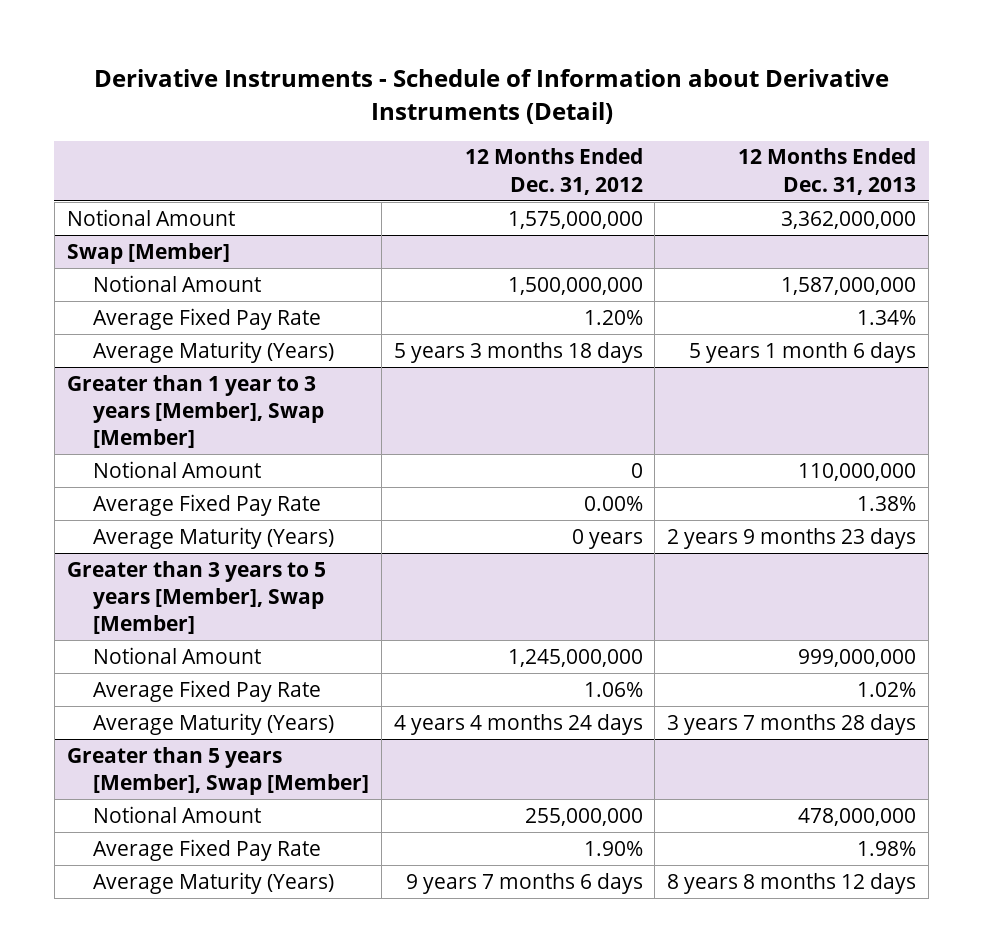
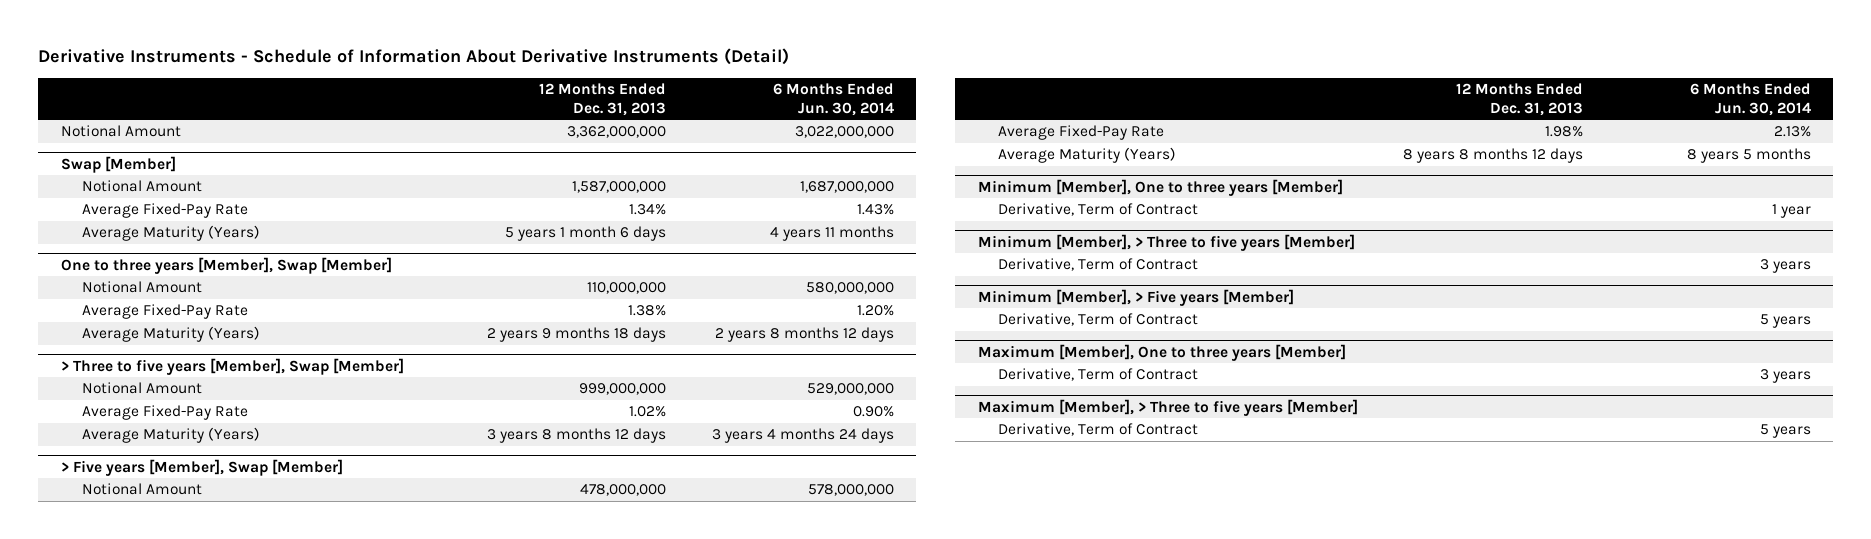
[93,69,889,124] Derivative Instruments - Schedule of Information about Derivative Instruments (Detail) -> [38,48,790,66] Derivative Instruments - Schedule of Information About Derivative Instruments (Detail)
[464,148,643,195] 12 Months Ended Dec. 31, 2012 -> none
none -> [772,83,894,116] 6 Months Ended Jun. 30, 2014
[92,307,321,330] Average Fixed Pay Rate -> [81,203,248,219] Average Fixed-Pay Rate
[66,374,324,449] Greater than 1 year to 3 years [Member], Swap [Member] -> none
none -> [60,256,392,274] One to three years [Member], Swap [Member]
[66,560,326,635] Greater than 3 years to 5 years [Member], Swap [Member] -> none
[92,493,321,516] Average Fixed Pay Rate -> [81,304,248,320] Average Fixed-Pay Rate
[667,527,917,549] 2 years 9 months 23 days -> [487,327,667,343] 2 years 9 months 18 days
none -> [60,357,404,375] > Three to five years [Member], Swap [Member]
[66,746,369,796] Greater than 5 years [Member], Swap [Member] -> none
[92,679,321,702] Average Fixed Pay Rate -> [81,405,248,421] Average Fixed-Pay Rate
[667,713,917,735] 3 years 7 months 28 days -> [487,428,667,444] 3 years 8 months 12 days
none -> [60,458,343,476] > Five years [Member], Swap [Member]
[92,838,321,861] Average Fixed Pay Rate -> [998,125,1165,141] Average Fixed-Pay Rate
none -> [977,178,1343,196] Minimum [Member], One to three years [Member]
none -> [998,203,1199,217] Derivative, Term of Contract
none -> [977,233,1355,251] Minimum [Member], > Three to five years [Member]
none -> [998,258,1199,272] Derivative, Term of Contract
none -> [977,288,1294,306] Minimum [Member], > Five years [Member]
none -> [998,313,1199,327] Derivative, Term of Contract
none -> [977,343,1346,361] Maximum [Member], One to three years [Member]
none -> [998,368,1199,382] Derivative, Term of Contract
none -> [977,398,1358,416] Maximum [Member], > Three to five years [Member]
none -> [998,423,1199,437] Derivative, Term of Contract

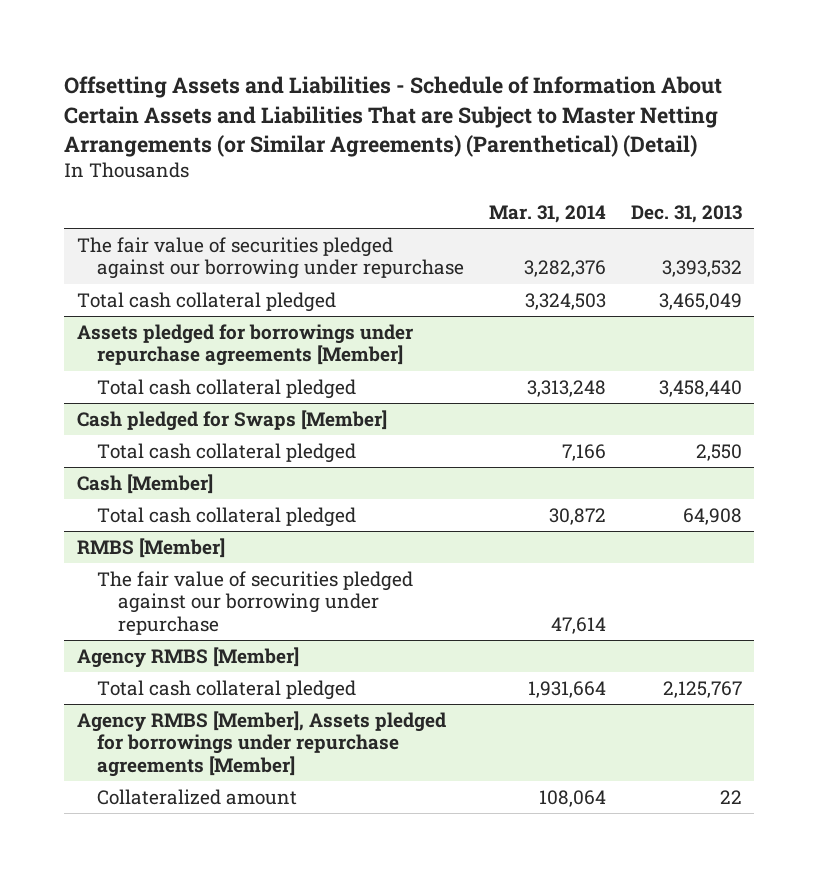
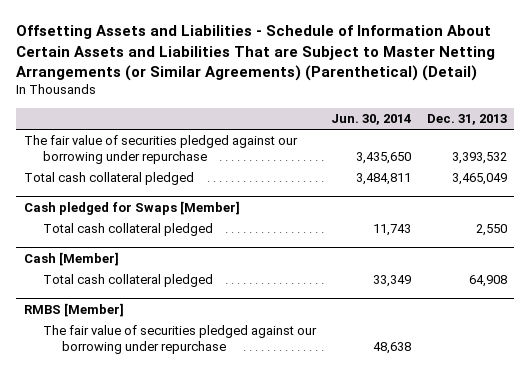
[489,204,607,223] Mar. 31, 2014 -> none
none -> [331,114,412,126] Jun. 30, 2014
[76,323,413,367] Assets pledged for borrowings under repurchase agreements [Member] -> none
[97,378,357,399] Total cash collateral pledged -> none
[76,646,299,668] Agency RMBS [Member] -> none
[97,679,357,700] Total cash collateral pledged -> none
[76,710,446,777] Agency RMBS [Member], Assets pledged for borrowings under repurchase agreements [Member] -> none
[97,788,298,805] Collateralized amount -> none

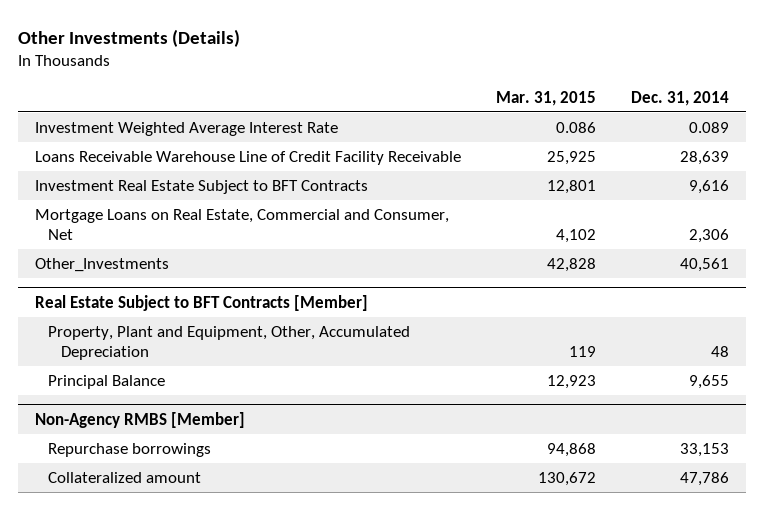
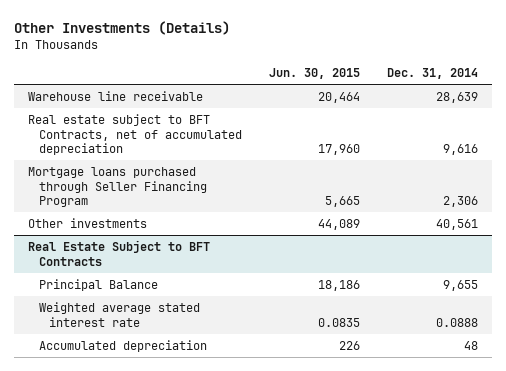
[496,90,597,106] Mar. 31, 2015 -> none
none -> [268,67,360,79] Jun. 30, 2015
[35,121,339,136] Investment Weighted Average Interest Rate -> none
[48,325,411,360] Property, Plant and Equipment, Other, Accumulated Depreciation -> none
[35,150,462,165] Loans Receivable Warehouse Line of Credit Facility Receivable -> [27,91,203,102] Warehouse line receivable
[35,179,369,194] Investment Real Estate Subject to BFT Contracts -> [27,114,242,156] Real estate subject to BFT Contracts, net of accumulated depreciation
[35,208,450,240] Mortgage Loans on Real Estate, Commercial and Consumer, Net -> [27,167,207,208] Mortgage loans purchased through Seller Financing Program
[35,257,170,272] Other_Investments -> [27,218,147,229] Other investments
[35,294,369,311] Real Estate Subject to BFT Contracts [Member] -> [27,240,210,266] Real Estate Subject to BFT Contracts
[35,411,246,428] Non-Agency RMBS [Member] -> none
[48,442,212,457] Repurchase borrowings -> none
[48,471,202,483] Collateralized amount -> none
none -> [38,302,200,327] Weighted average stated interest rate
none -> [38,340,207,353] Accumulated depreciation

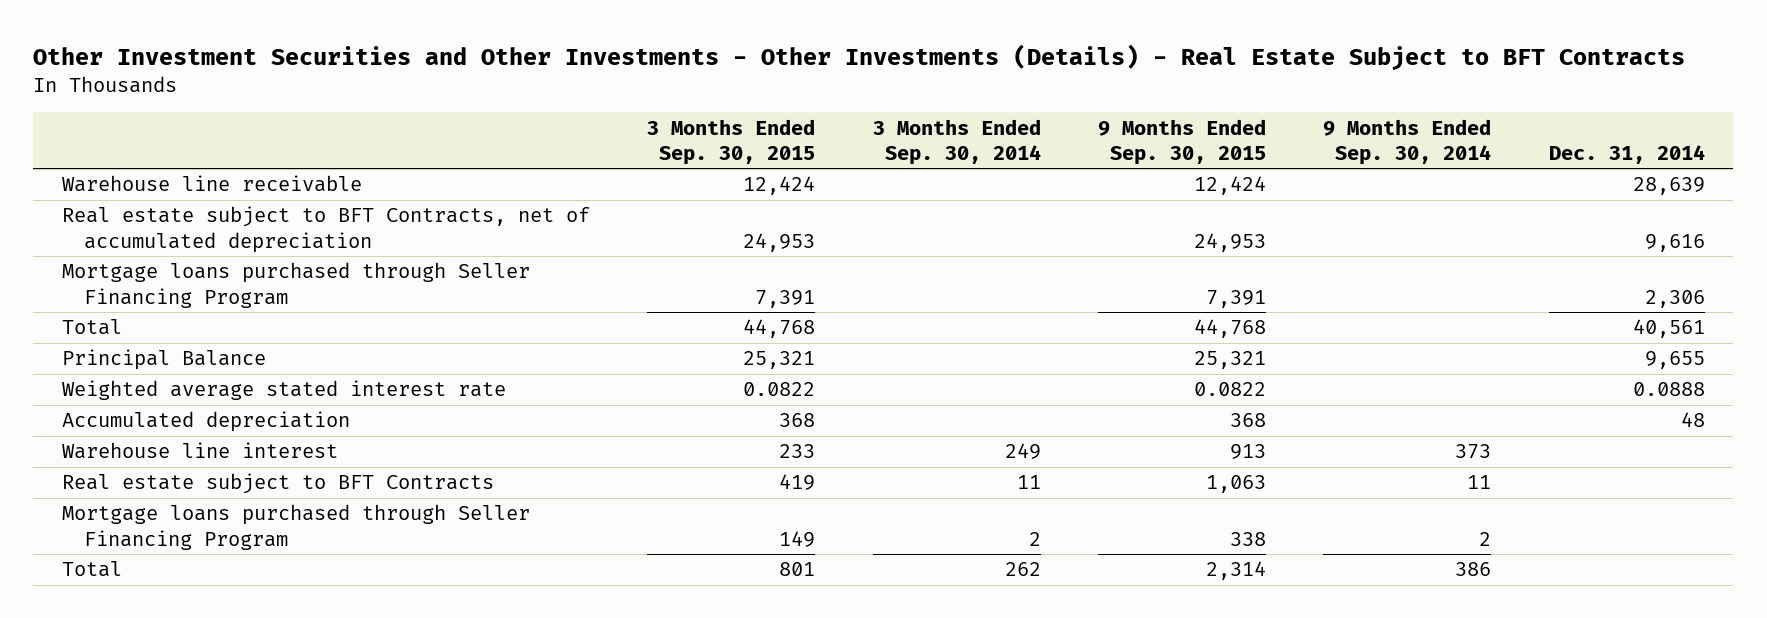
[14,20,231,35] Other Investments (Details) -> [33,43,1686,70] Other Investment Securities and Other Investments - Other Investments (Details) - Real Estate Subject to BFT Contracts
[268,67,360,79] Jun. 30, 2015 -> none
none -> [647,118,816,165] 3 Months Ended Sep. 30, 2015
none -> [872,118,1041,165] 3 Months Ended Sep. 30, 2014
none -> [1098,118,1267,165] 9 Months Ended Sep. 30, 2015
none -> [1323,118,1492,165] 9 Months Ended Sep. 30, 2014
[27,240,210,266] Real Estate Subject to BFT Contracts -> none
[27,218,147,229] Other investments -> [62,319,123,336] Total
none -> [62,442,339,460] Warehouse line interest
none -> [62,473,495,495] Real estate subject to BFT Contracts
none -> [62,504,531,550] Mortgage loans purchased through Seller Financing Program
none -> [62,561,123,578] Total

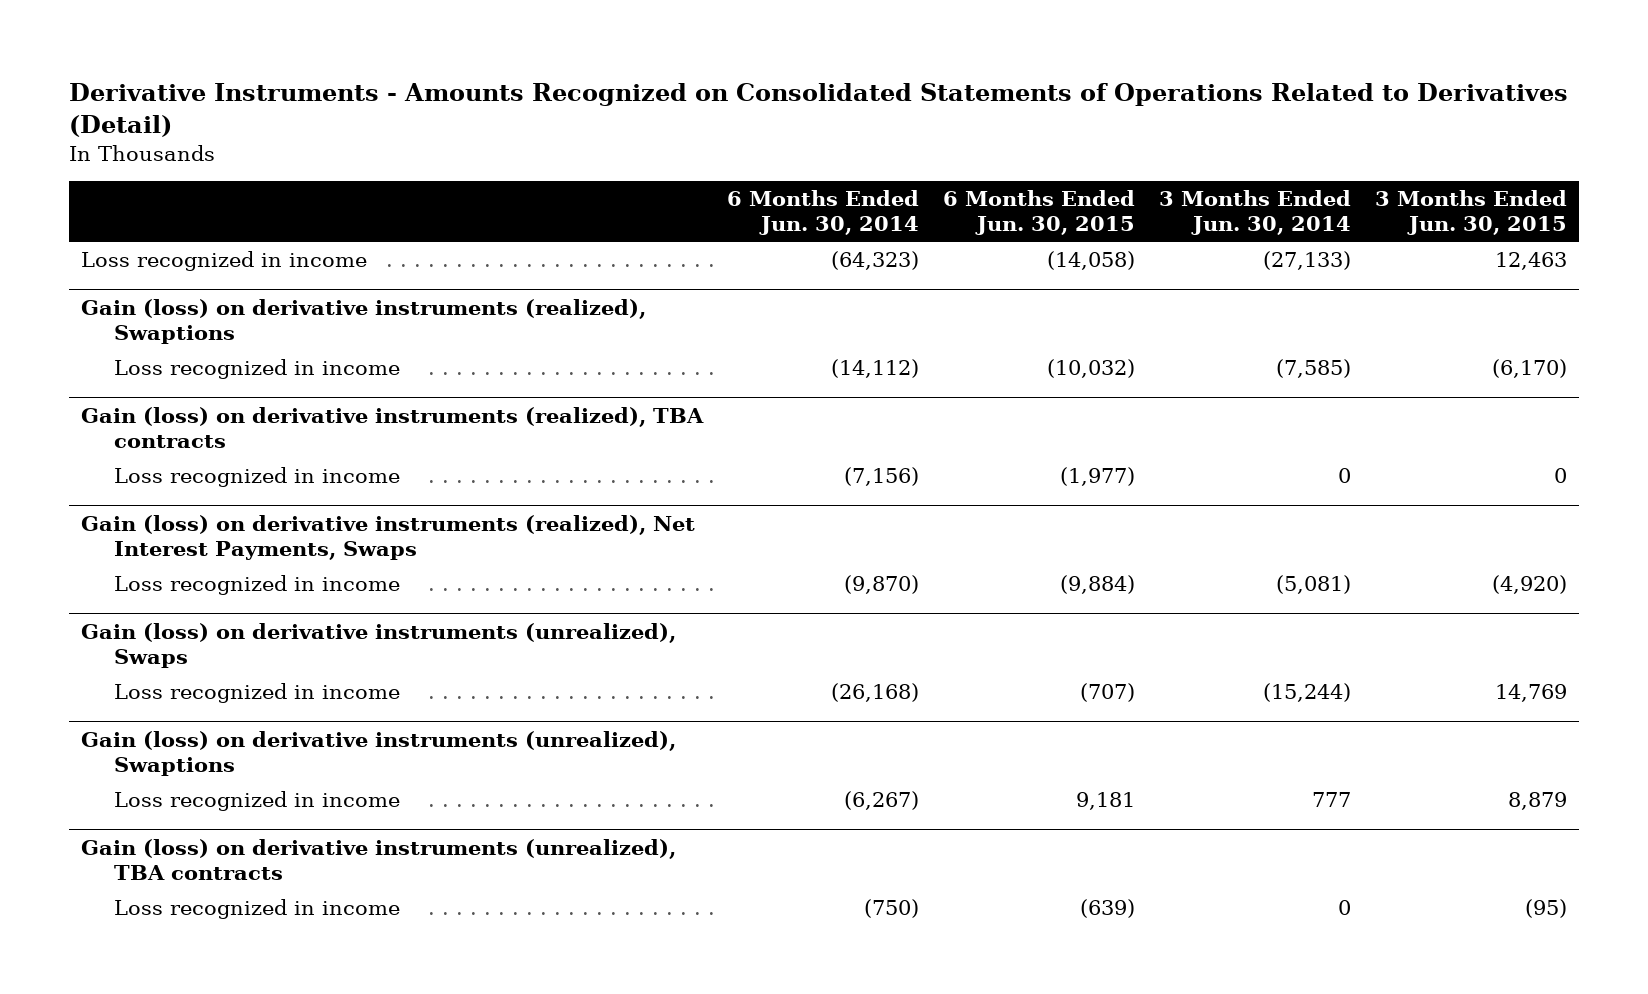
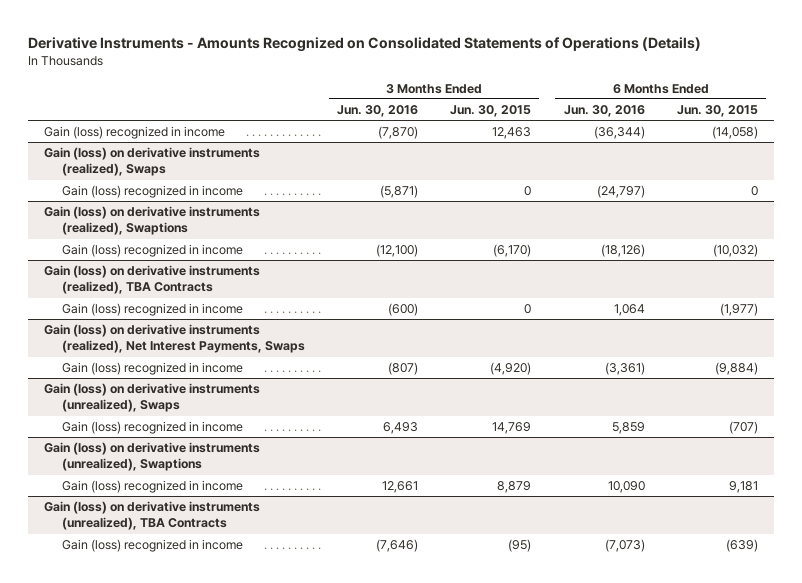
[69,83,1569,137] Derivative Instruments - Amounts Recognized on Consolidated Statements of Operations Related to Derivatives (Detail) -> [28,36,702,52] Derivative Instruments - Amounts Recognized on Consolidated Statements of Operations (Details)
[727,190,920,236] 6 Months Ended Jun. 30, 2014 -> none
[1158,190,1351,236] 3 Months Ended Jun. 30, 2014 -> none
none -> [337,104,419,117] Jun. 30, 2016
none -> [563,104,645,117] Jun. 30, 2016
[81,250,368,271] Loss recognized in income -> [44,126,226,140] Gain (loss) recognized in income
none -> [44,147,261,177] Gain (loss) on derivative instruments (realized), Swaps
none -> [61,185,243,199] Gain (loss) recognized in income
[114,358,401,379] Loss recognized in income -> [61,244,243,258] Gain (loss) recognized in income
[81,406,705,448] Gain (loss) on derivative instruments (realized), TBA contracts -> [44,265,261,295] Gain (loss) on derivative instruments (realized), TBA Contracts
[114,466,401,487] Loss recognized in income -> [61,303,243,317] Gain (loss) recognized in income
[114,574,401,595] Loss recognized in income -> [61,362,243,376] Gain (loss) recognized in income
[114,682,401,703] Loss recognized in income -> [61,421,243,435] Gain (loss) recognized in income
[114,790,401,811] Loss recognized in income -> [61,480,243,494] Gain (loss) recognized in income
[81,838,677,880] Gain (loss) on derivative instruments (unrealized), TBA contracts -> [44,501,261,531] Gain (loss) on derivative instruments (unrealized), TBA Contracts
[114,898,401,919] Loss recognized in income -> [61,539,243,553] Gain (loss) recognized in income

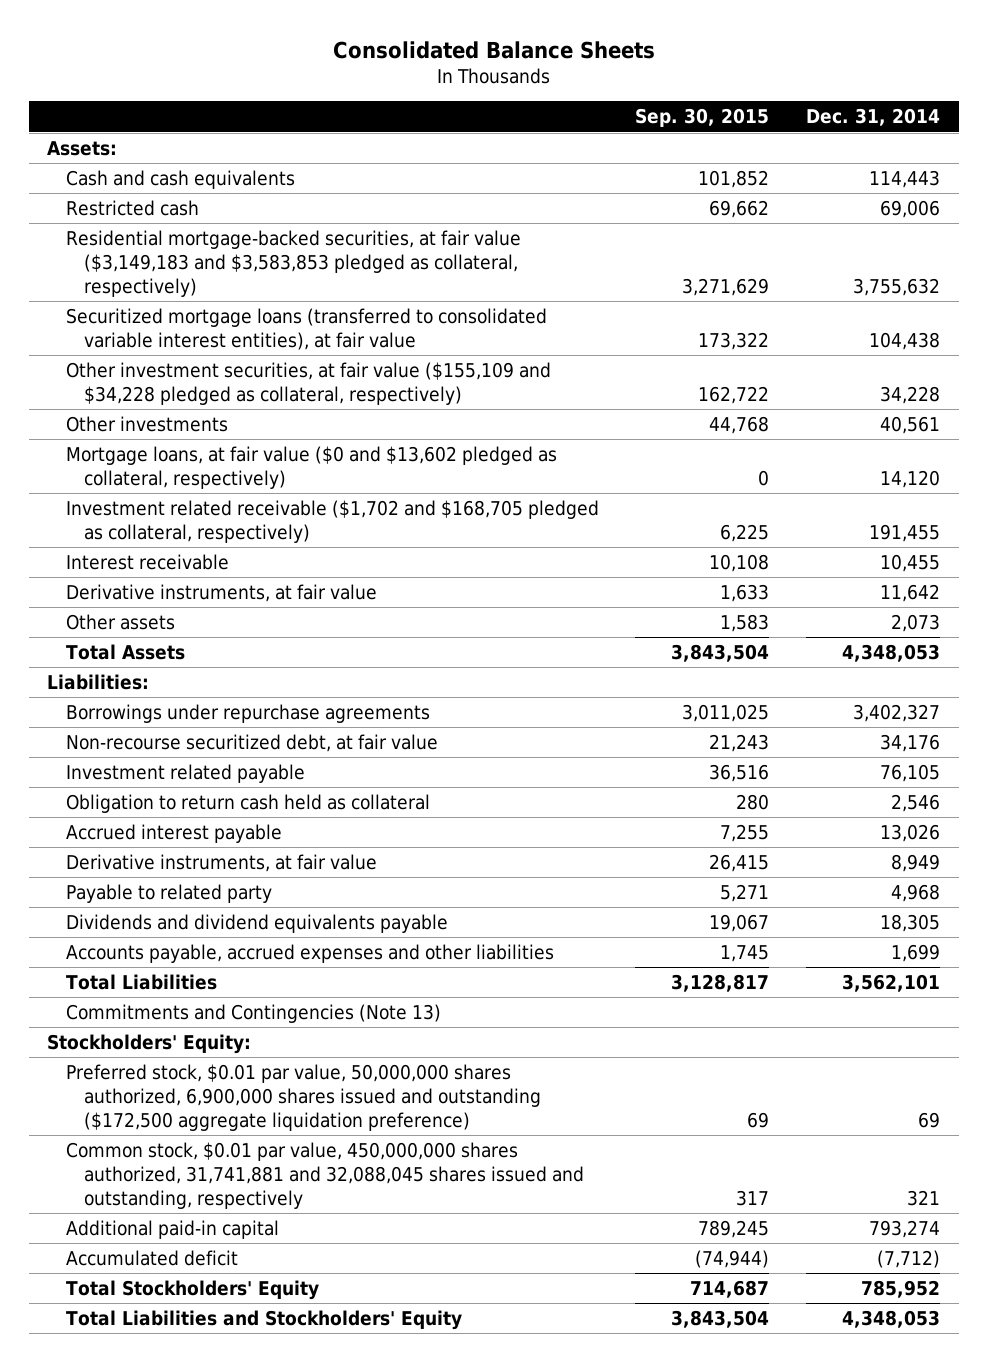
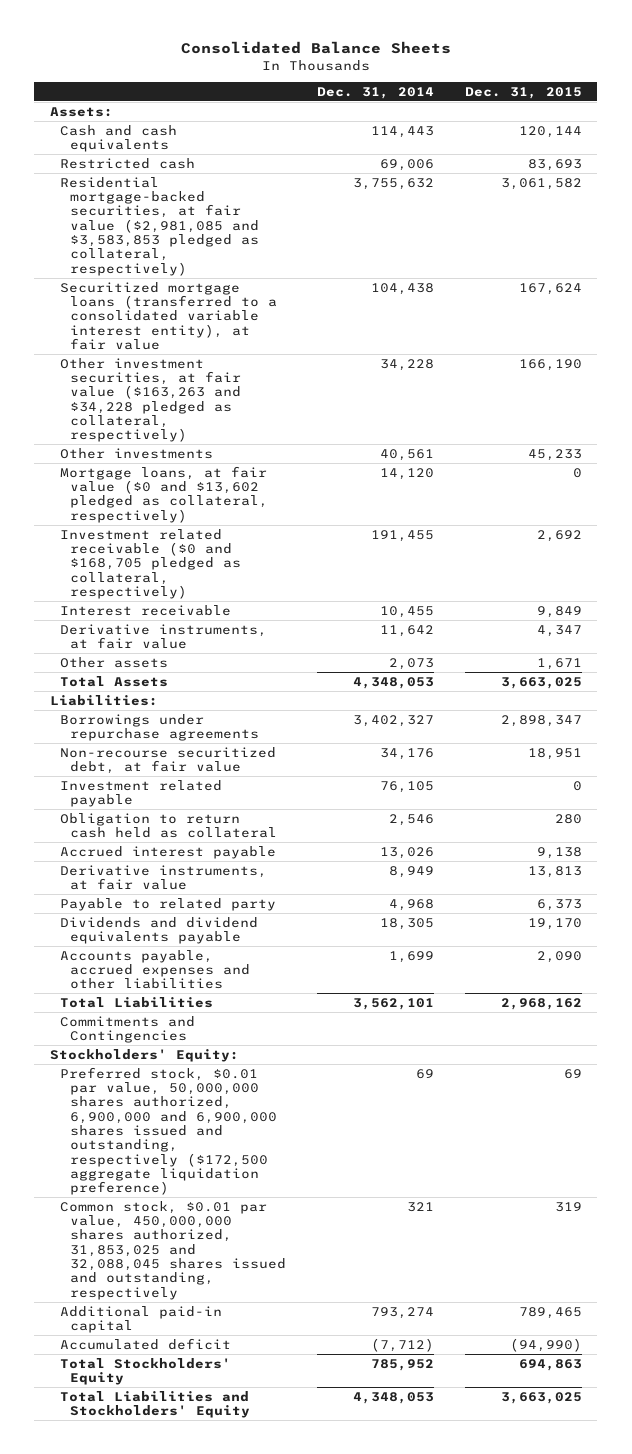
[635,108,770,128] Sep. 30, 2015 -> none
none -> [464,86,582,99] Dec. 31, 2015
[65,229,521,297] Residential mortgage-backed securities, at fair value ($3,149,183 and $3,583,853 pledged as collateral, respectively) -> [59,176,259,276] Residential mortgage-backed securities, at fair value ($2,981,085 and $3,583,853 pledged as collateral, respectively)
[65,307,547,350] Securitized mortgage loans (transferred to consolidated variable interest entities), at fair value -> [59,281,277,351] Securitized mortgage loans (transferred to a consolidated variable interest entity), at fair value
[65,361,551,405] Other investment securities, at fair value ($155,109 and $34,228 pledged as collateral, respectively) -> [59,357,241,443] Other investment securities, at fair value ($163,263 and $34,228 pledged as collateral, respectively)
[65,499,599,543] Investment related receivable ($1,702 and $168,705 pledged as collateral, respectively) -> [59,528,241,600] Investment related receivable ($0 and $168,705 pledged as collateral, respectively)
[65,1003,441,1023] Commitments and Contingencies (Note 13) -> [59,1015,195,1043] Commitments and Contingencies
[65,1063,541,1131] Preferred stock, $0.01 par value, 50,000,000 shares authorized, 6,900,000 shares issued and outstanding ($172,500 aggregate liquidation preference) -> [59,1066,277,1196] Preferred stock, $0.01 par value, 50,000,000 shares authorized, 6,900,000 and 6,900,000 shares issued and outstanding, respectively ($172,500 aggregate liquidation preference)
[65,1141,584,1209] Common stock, $0.01 par value, 450,000,000 shares authorized, 31,741,881 and 32,088,045 shares issued and outstanding, respectively -> [59,1200,286,1300] Common stock, $0.01 par value, 450,000,000 shares authorized, 31,853,025 and 32,088,045 shares issued and outstanding, respectively

